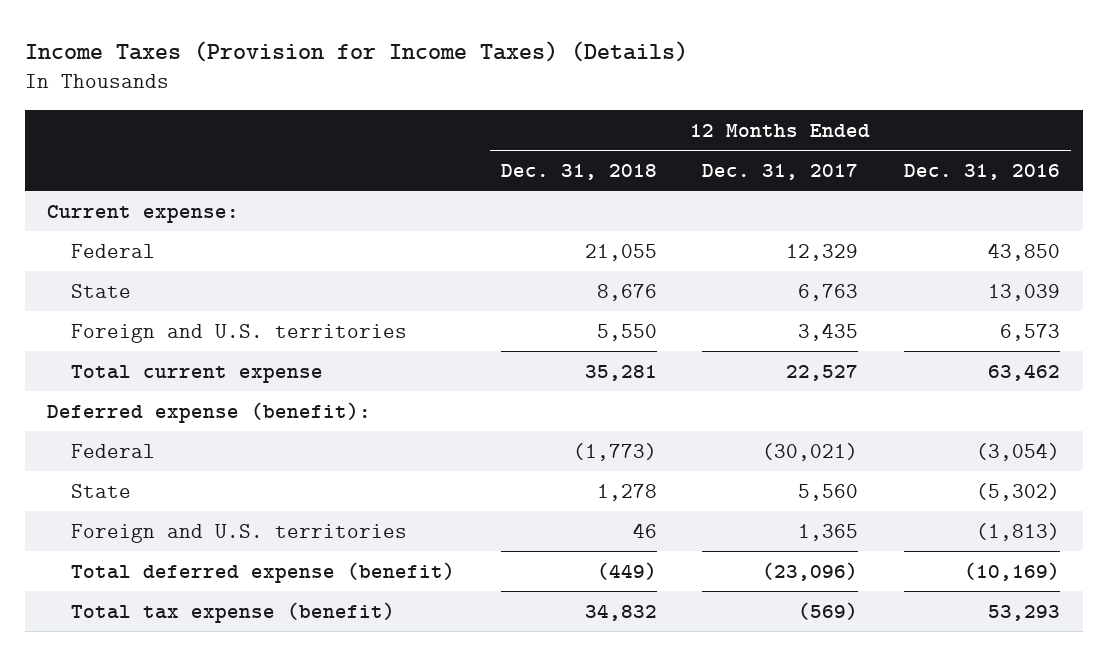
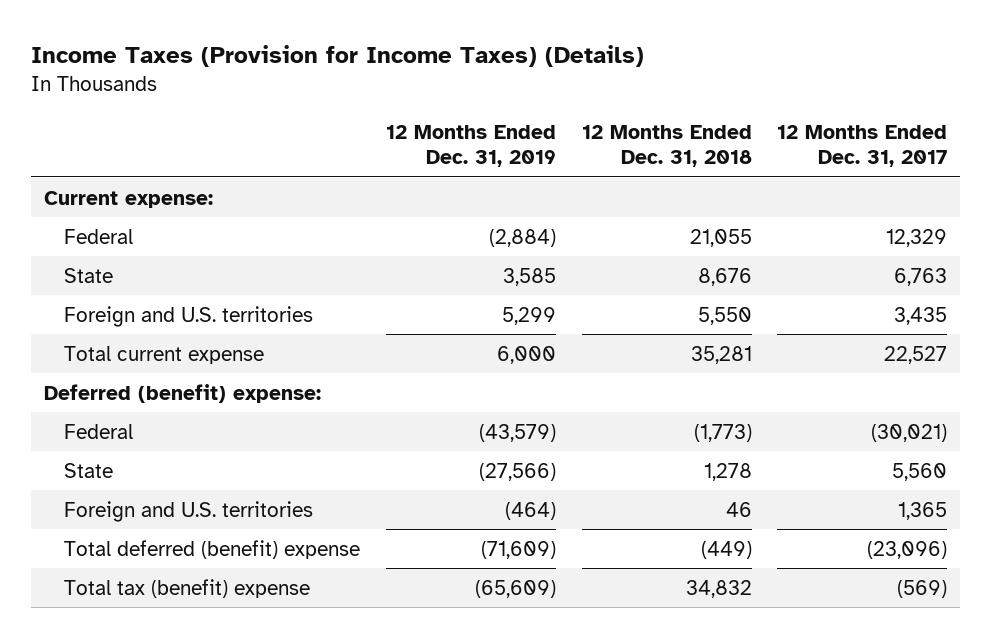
[904,163,1061,180] Dec. 31, 2016 -> none
none -> [386,124,557,168] 12 Months Ended Dec. 31, 2019
[47,401,372,423] Deferred expense (benefit): -> [43,383,321,403] Deferred (benefit) expense:
[71,561,456,583] Total deferred expense (benefit) -> [64,539,361,559] Total deferred (benefit) expense
[71,601,396,623] Total tax expense (benefit) -> [64,578,311,598] Total tax (benefit) expense

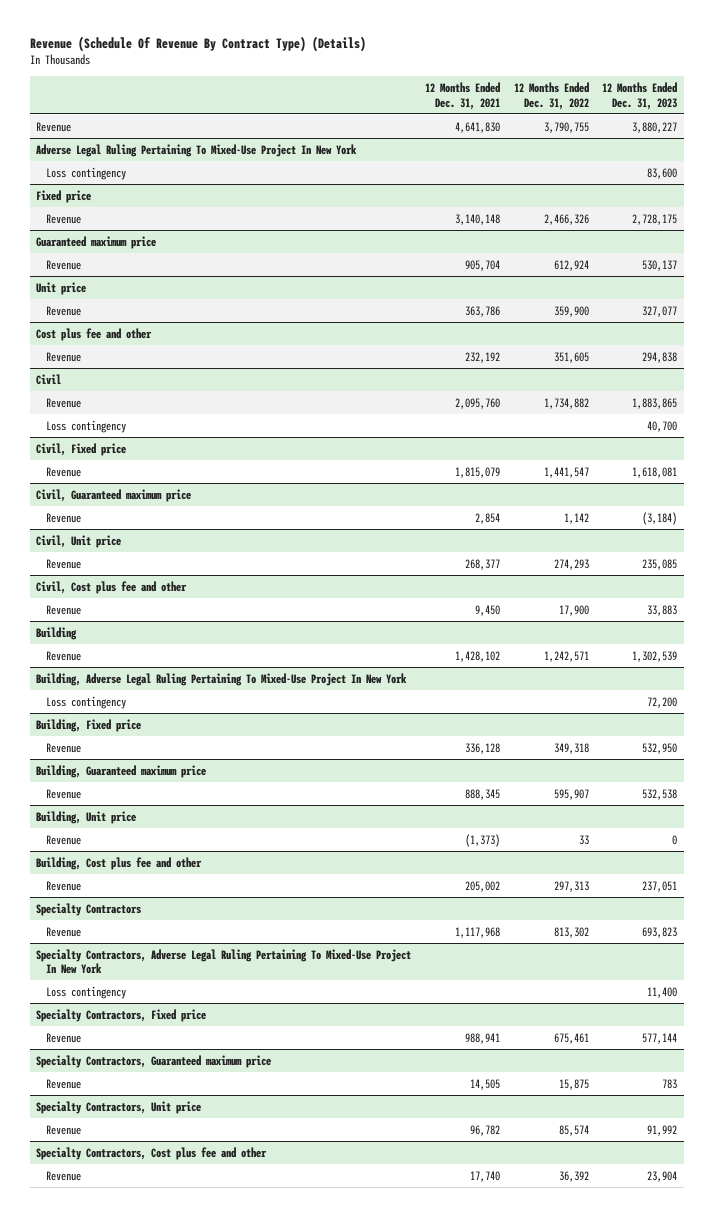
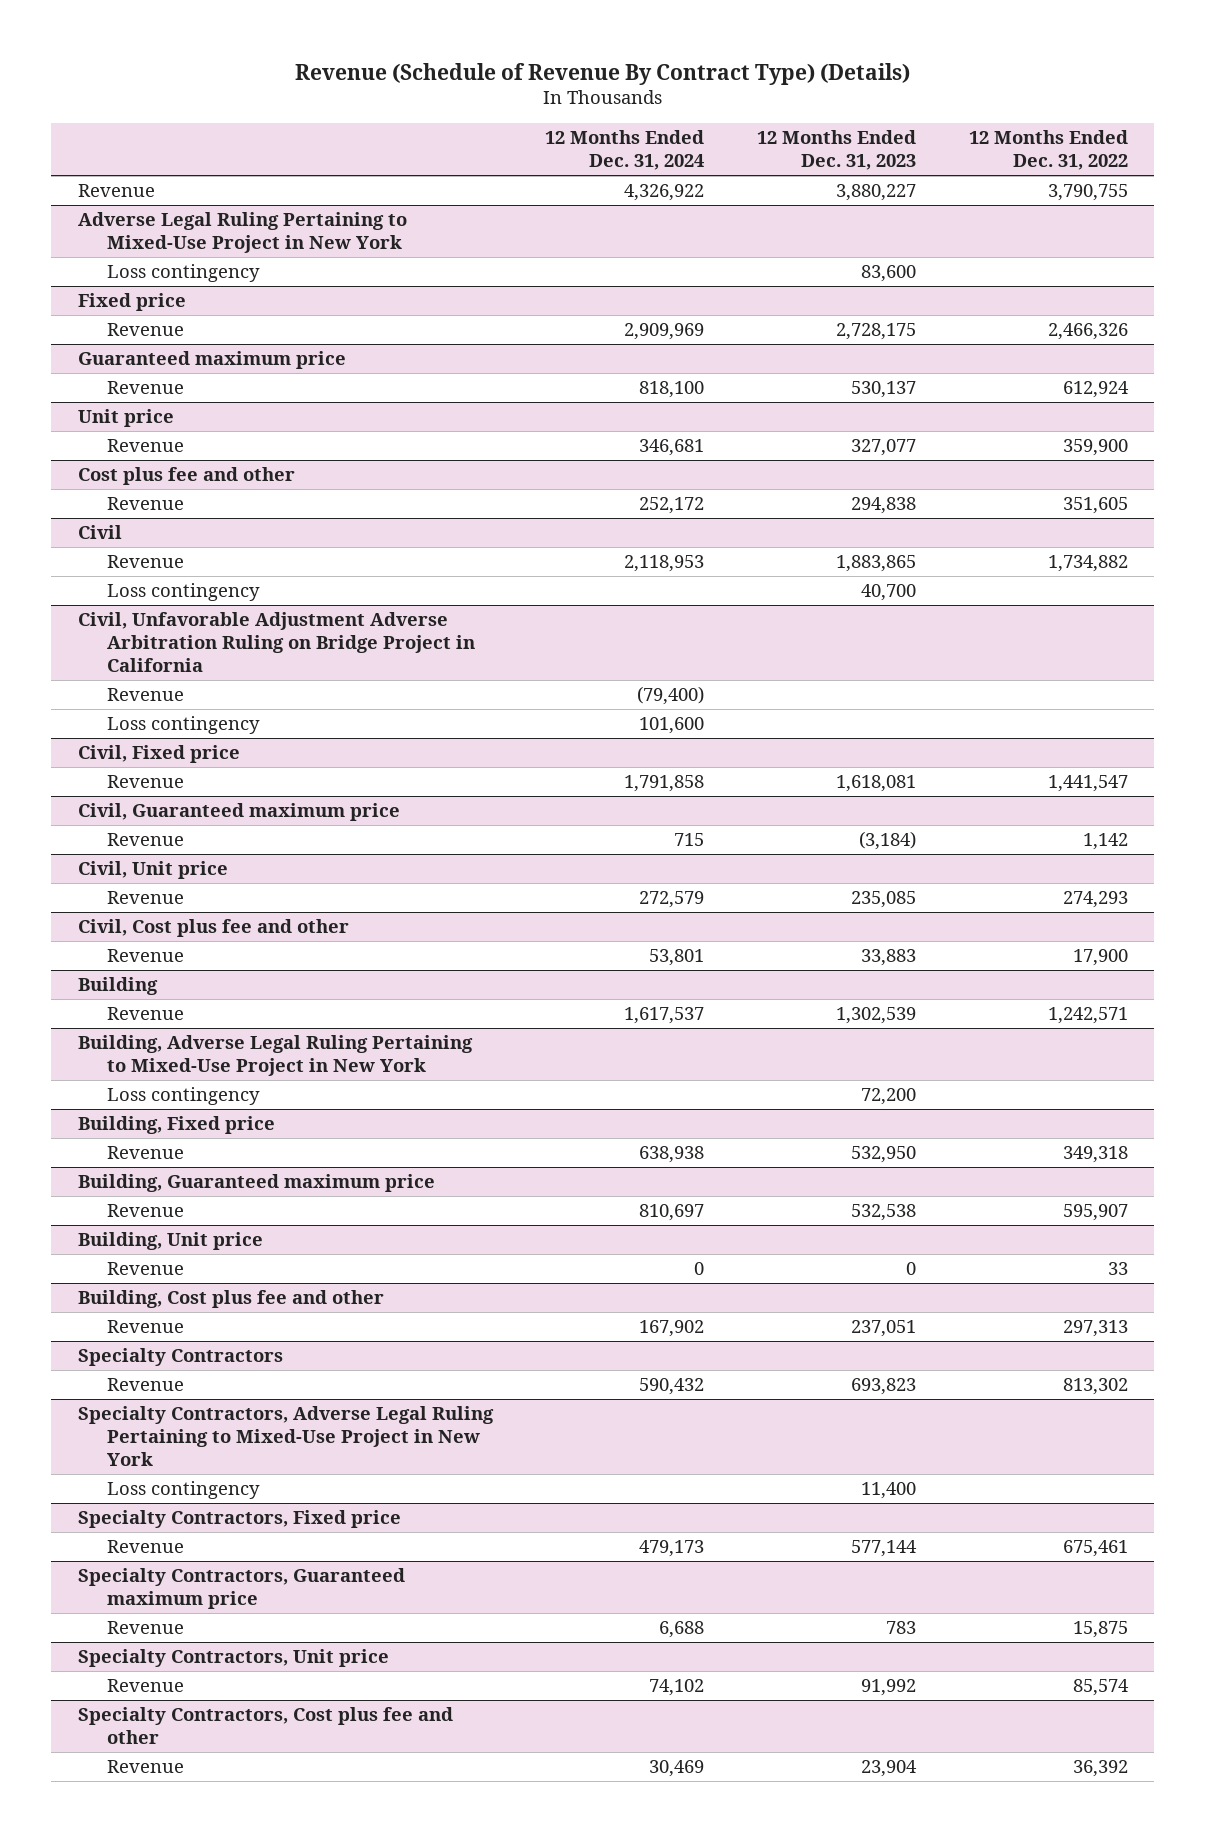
[29,36,366,53] Revenue (Schedule Of Revenue By Contract Type) (Details) -> [294,62,910,85] Revenue (Schedule of Revenue By Contract Type) (Details)
[425,81,501,110] 12 Months Ended Dec. 31, 2021 -> none
none -> [545,130,705,171] 12 Months Ended Dec. 31, 2024
[36,143,358,157] Adverse Legal Ruling Pertaining To Mixed-Use Project In New York -> [77,212,407,254] Adverse Legal Ruling Pertaining to Mixed-Use Project in New York
none -> [77,612,475,673] Civil, Unfavorable Adjustment Adverse Arbitration Ruling on Bridge Project in California
none -> [106,688,184,702] Revenue
none -> [106,716,260,735] Loss contingency
[36,672,408,686] Building, Adverse Legal Ruling Pertaining To Mixed-Use Project In New York -> [77,1035,473,1077] Building, Adverse Legal Ruling Pertaining to Mixed-Use Project in New York
[36,948,412,975] Specialty Contractors, Adverse Legal Ruling Pertaining To Mixed-Use Project In New York -> [77,1406,494,1467] Specialty Contractors, Adverse Legal Ruling Pertaining to Mixed-Use Project in New York

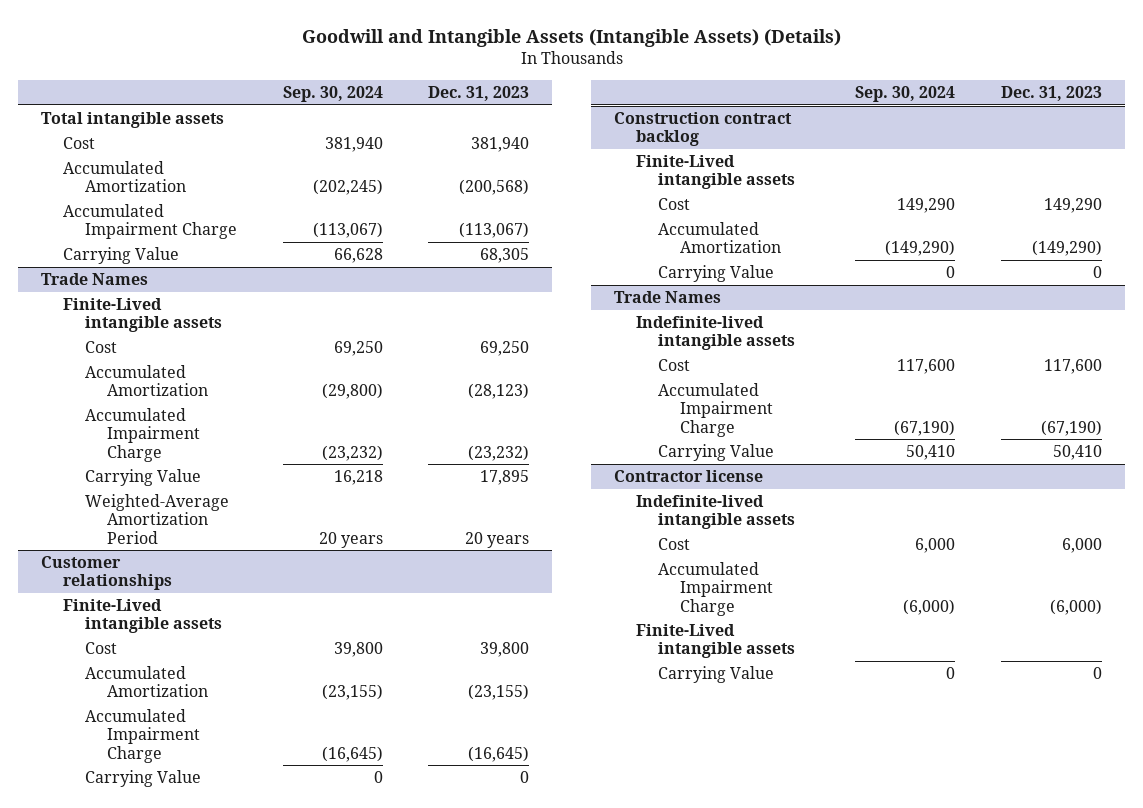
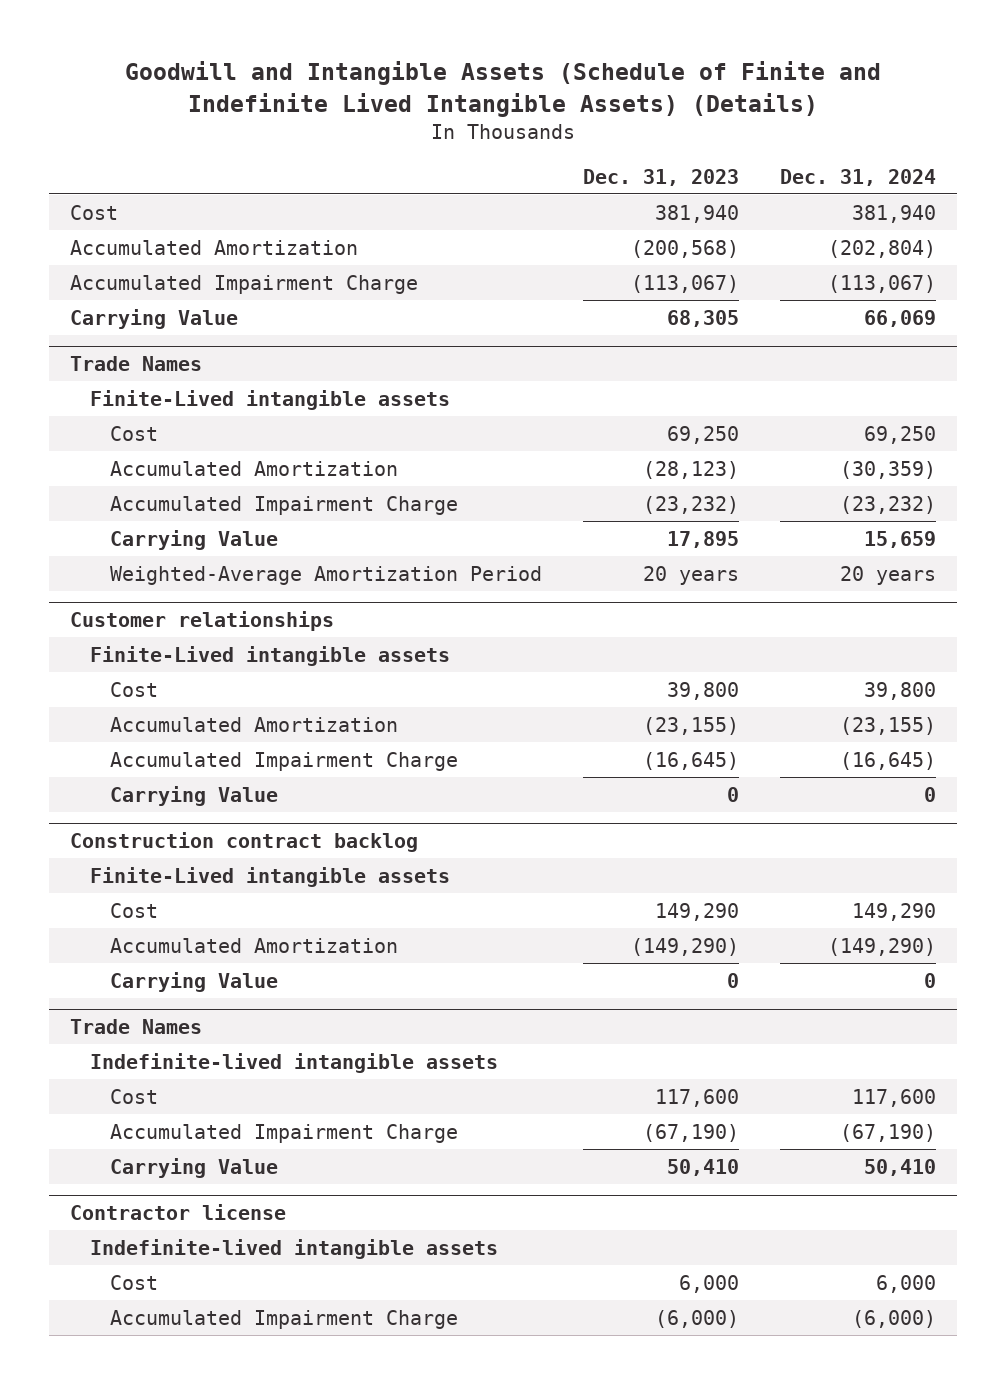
[301,28,841,47] Goodwill and Intangible Assets (Intangible Assets) (Details) -> [124,61,881,117] Goodwill and Intangible Assets (Schedule of Finite and Indefinite Lived Intangible Assets) (Details)
[282,86,383,103] Sep. 30, 2024 -> none
none -> [780,168,937,186] Dec. 31, 2024
[41,112,225,129] Total intangible assets -> none
[636,624,795,659] Finite-Lived intangible assets -> none
[657,666,774,684] Carrying Value -> none

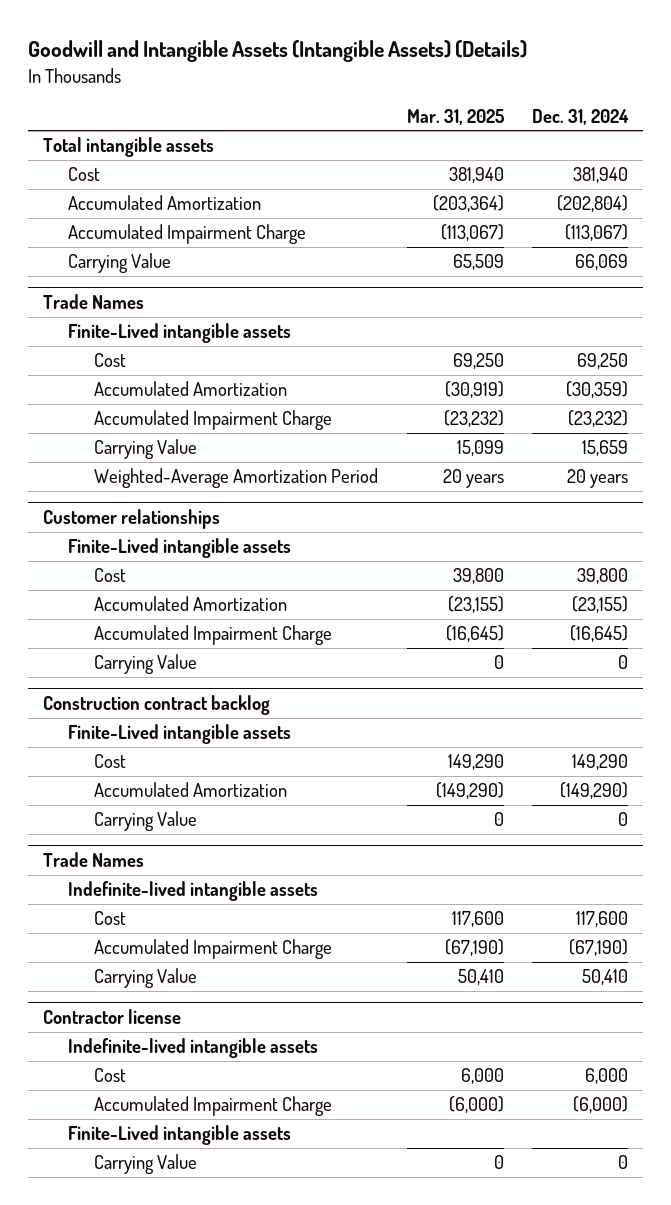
[124,61,881,117] Goodwill and Intangible Assets (Schedule of Finite and Indefinite Lived Intangible Assets) (Details) -> [28,40,528,63] Goodwill and Intangible Assets (Intangible Assets) (Details)
[582,168,739,186] Dec. 31, 2023 -> none
none -> [406,108,504,125] Mar. 31, 2025
none -> [42,137,214,158] Total intangible assets
none -> [68,1125,292,1146] Finite-Lived intangible assets
none -> [94,1154,198,1175] Carrying Value

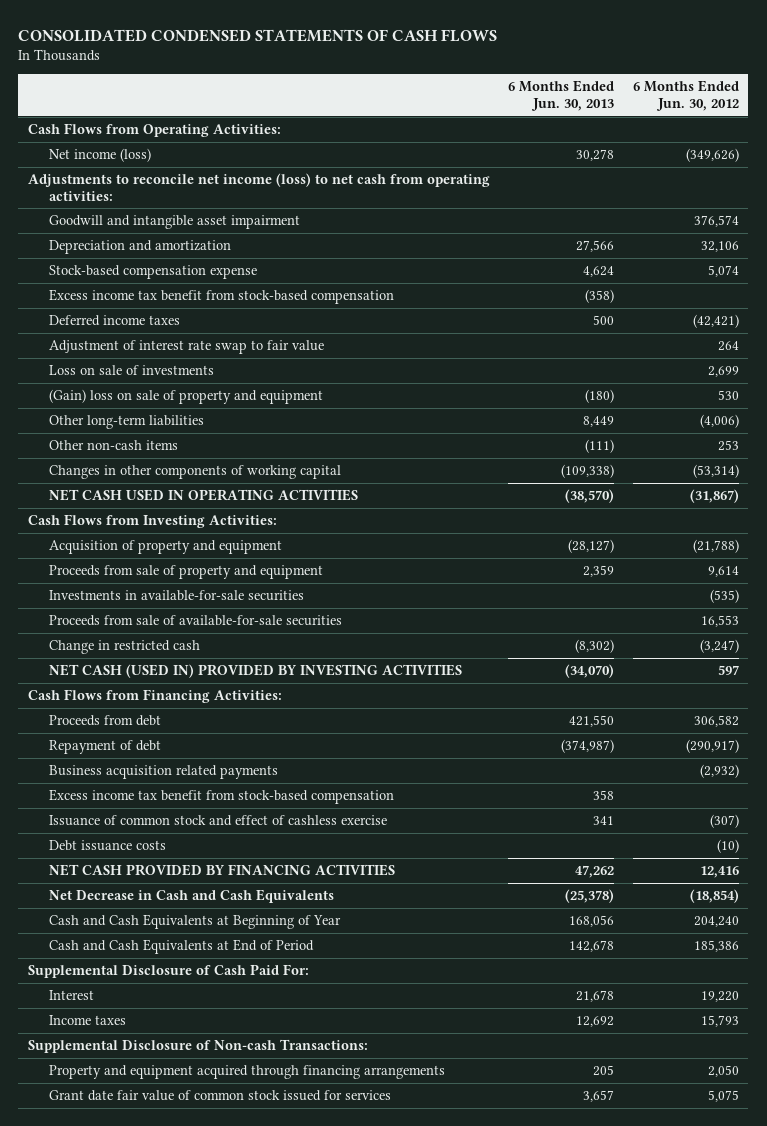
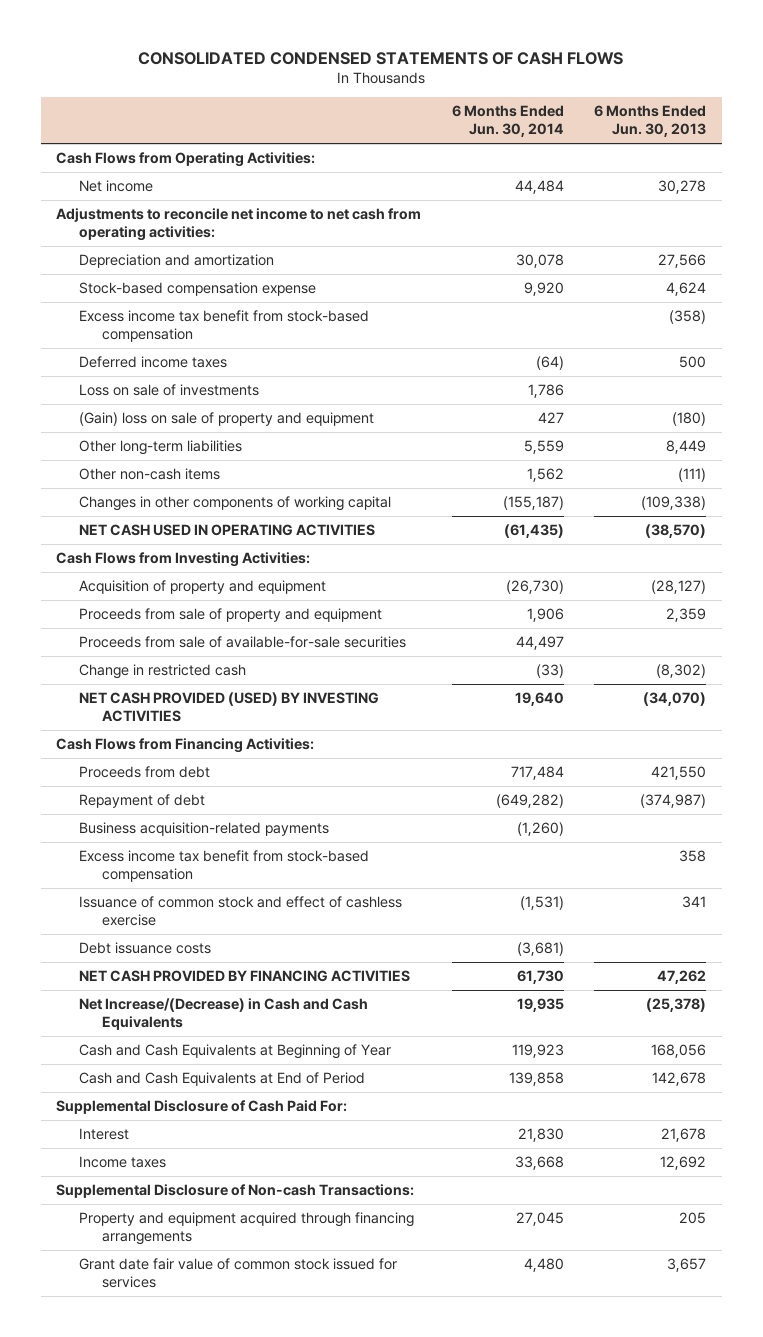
[632,80,739,112] 6 Months Ended Jun. 30, 2012 -> none
none -> [451,105,564,138] 6 Months Ended Jun. 30, 2014
[48,214,300,229] Goodwill and intangible asset impairment -> none
[48,147,151,162] Net income (loss) -> [79,180,154,193] Net income
[27,172,490,201] Adjustments to reconcile net income (loss) to net cash from operating activities: -> [56,208,422,242] Adjustments to reconcile net income to net cash from operating activities:
[48,339,324,354] Adjustment of interest rate swap to fair value -> none
[48,589,304,601] Investments in available-for-sale securities -> none
[48,663,462,678] NET CASH (USED IN) PROVIDED BY INVESTING ACTIVITIES -> [79,692,380,723] NET CASH PROVIDED (USED) BY INVESTING ACTIVITIES
[48,764,278,779] Business acquisition related payments -> [79,822,330,837] Business acquisition-related payments
[48,888,334,903] Net Decrease in Cash and Cash Equivalents -> [79,998,369,1031] Net Increase/(Decrease) in Cash and Cash Equivalents

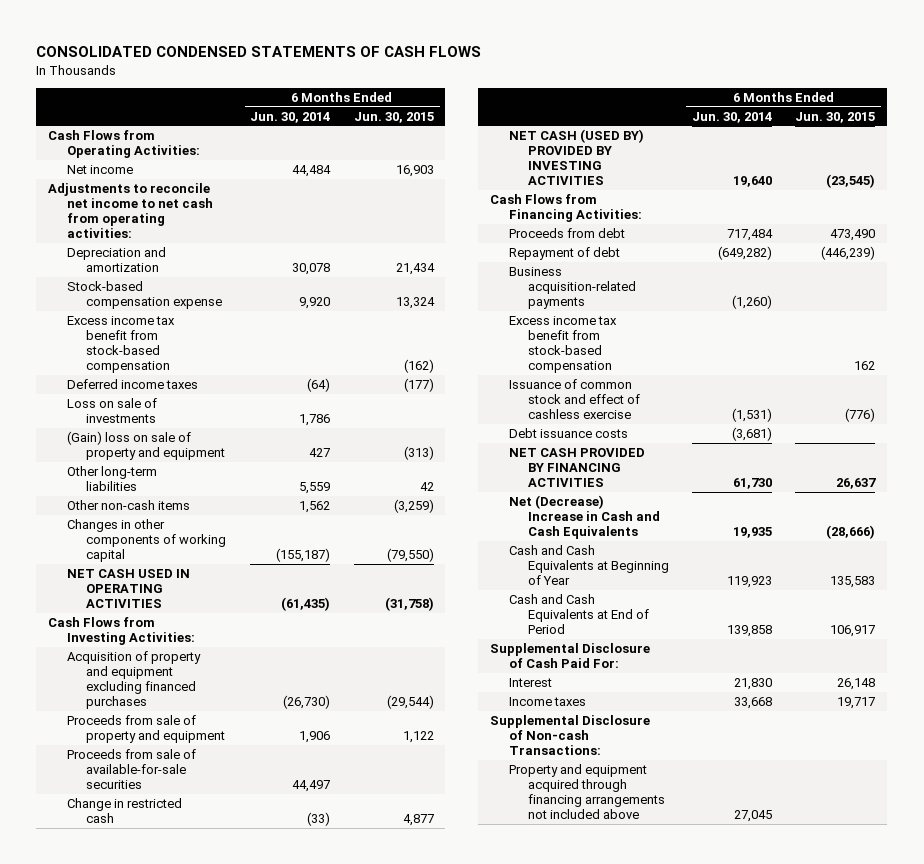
[594,105,707,138] 6 Months Ended Jun. 30, 2013 -> none
none -> [353,111,434,123] Jun. 30, 2015
[79,580,327,595] Acquisition of property and equipment -> [67,651,202,710] Acquisition of property and equipment excluding financed purchases
[79,692,380,723] NET CASH PROVIDED (USED) BY INVESTING ACTIVITIES -> [508,129,644,186] NET CASH (USED BY) PROVIDED BY INVESTING ACTIVITIES
[79,998,369,1031] Net Increase/(Decrease) in Cash and Cash Equivalents -> [508,495,660,540] Net (Decrease) Increase in Cash and Cash Equivalents
[79,1258,398,1289] Grant date fair value of common stock issued for services -> none
[79,1212,415,1246] Property and equipment acquired through financing arrangements -> [508,764,665,820] Property and equipment acquired through financing arrangements not included above

